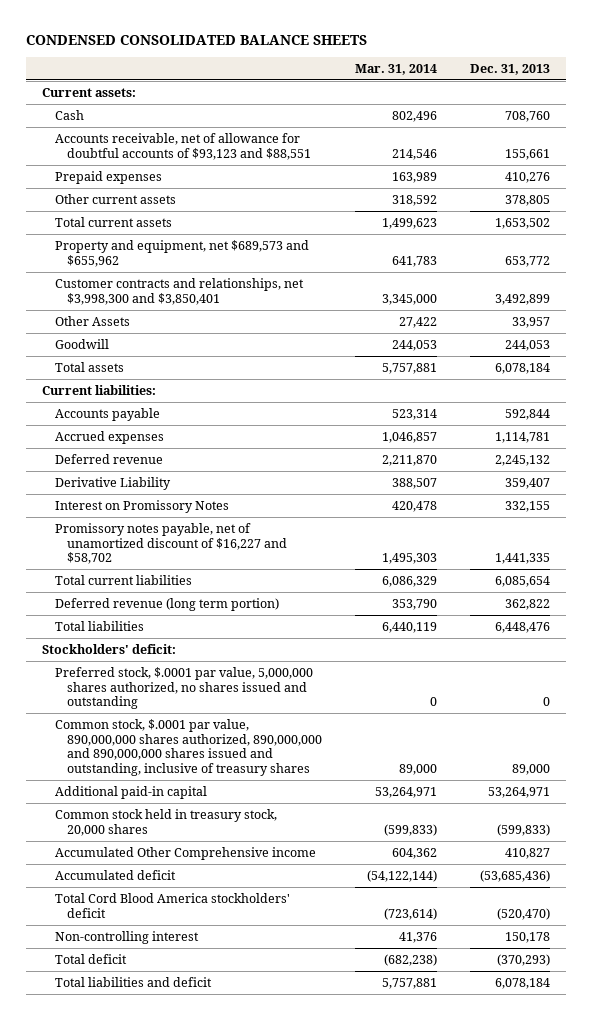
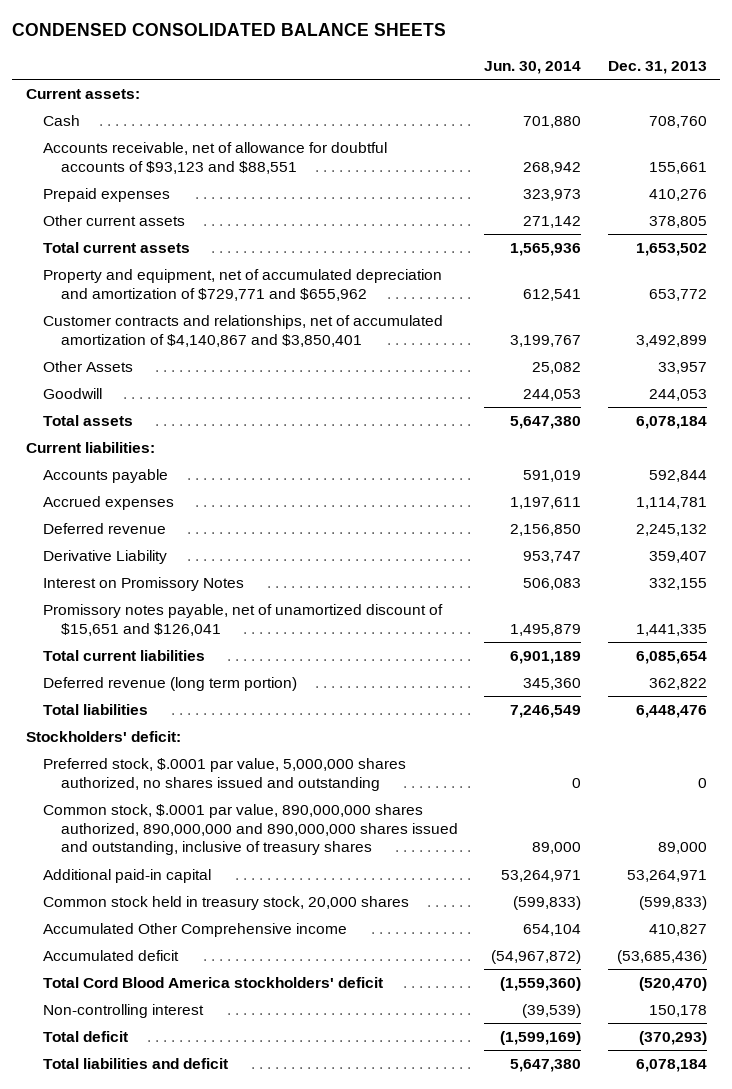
[355,63,438,75] Mar. 31, 2014 -> none
none -> [484,60,582,74] Jun. 30, 2014
[54,239,309,267] Property and equipment, net $689,573 and $655,962 -> [43,268,443,301] Property and equipment, net of accumulated depreciation and amortization of $729,771 and $655,962
[54,277,304,305] Customer contracts and relationships, net $3,998,300 and $3,850,401 -> [43,314,444,347] Customer contracts and relationships, net of accumulated amortization of $4,140,867 and $3,850,401
[54,522,288,565] Promissory notes payable, net of unamortized discount of $16,227 and $58,702 -> [43,603,444,636] Promissory notes payable, net of unamortized discount of $15,651 and $126,041

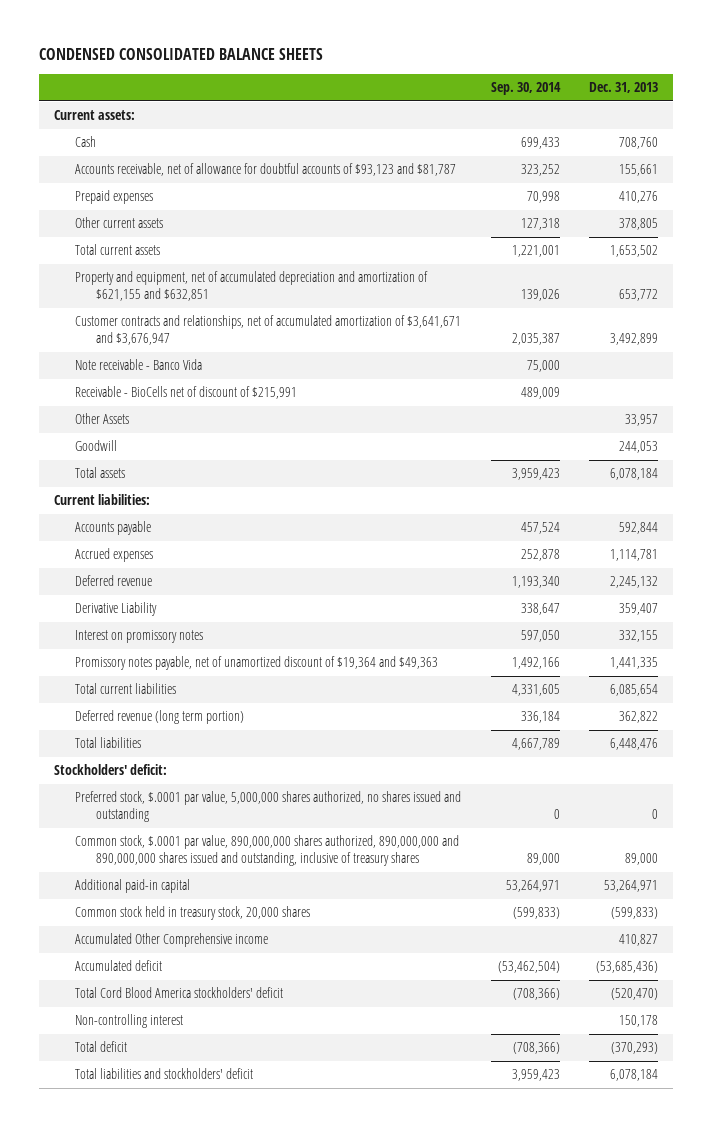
[484,60,582,74] Jun. 30, 2014 -> none
none -> [490,82,561,96] Sep. 30, 2014
[43,141,388,174] Accounts receivable, net of allowance for doubtful accounts of $93,123 and $88,551 -> [75,163,457,177] Accounts receivable, net of allowance for doubtful accounts of $93,123 and $81,787
[43,268,443,301] Property and equipment, net of accumulated depreciation and amortization of $729,771 and $655,962 -> [75,271,429,302] Property and equipment, net of accumulated depreciation and amortization of $621,155 and $632,851
[43,314,444,347] Customer contracts and relationships, net of accumulated amortization of $4,140,867 and $3,850,401 -> [75,315,462,346] Customer contracts and relationships, net of accumulated amortization of $3,641,671 and $3,676,947
none -> [75,359,203,371] Note receivable - Banco Vida
none -> [75,386,298,400] Receivable - BioCells net of discount of $215,991
[43,576,245,591] Interest on Promissory Notes -> [75,630,204,644] Interest on promissory notes
[43,603,444,636] Promissory notes payable, net of unamortized discount of $15,651 and $126,041 -> [75,656,439,671] Promissory notes payable, net of unamortized discount of $19,364 and $49,363
[43,1057,229,1069] Total liabilities and deficit -> [75,1068,254,1080] Total liabilities and stockholders' deficit

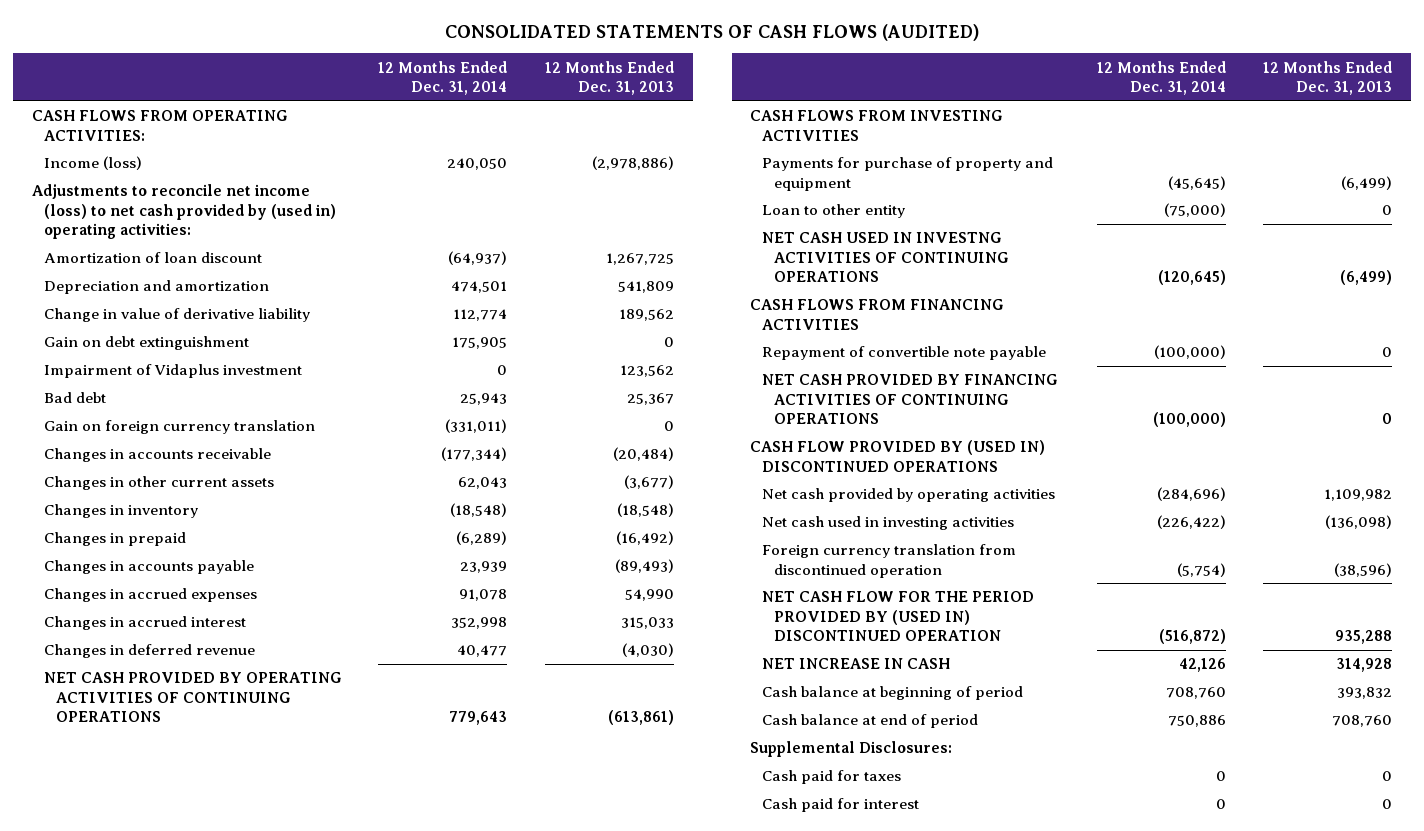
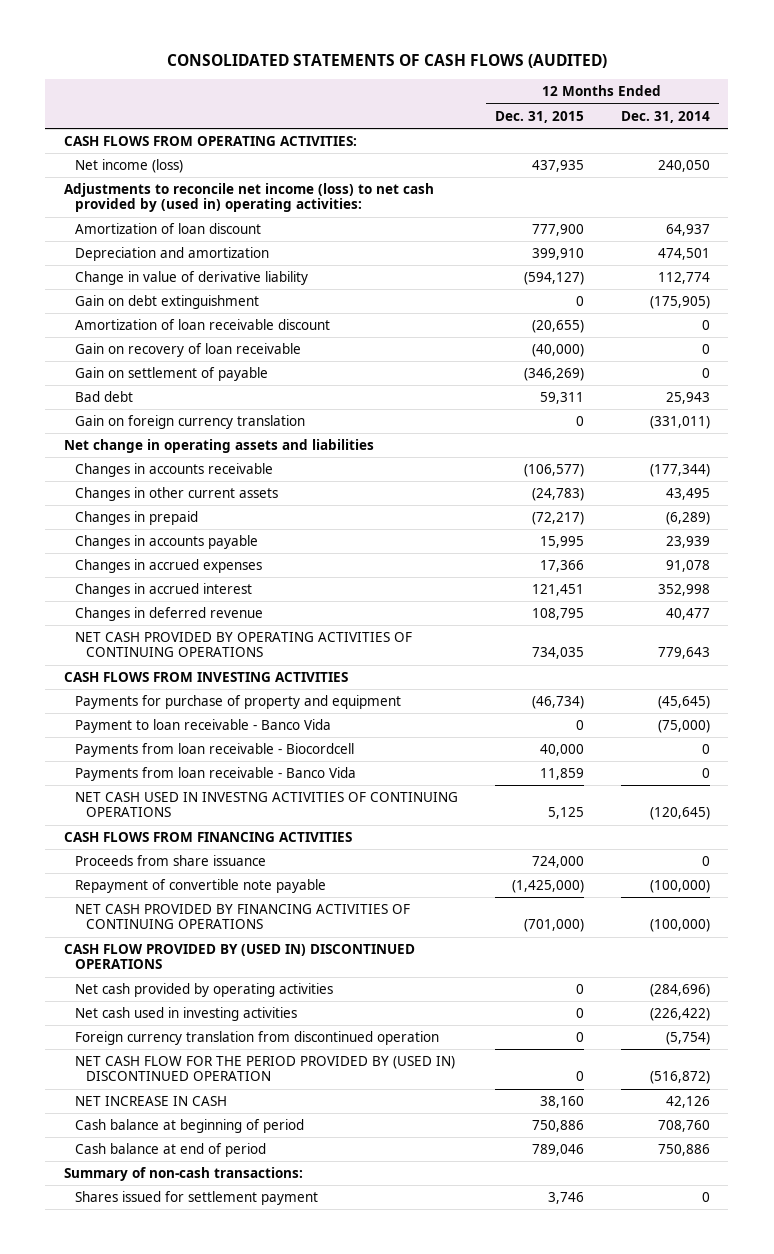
[544,60,674,96] 12 Months Ended Dec. 31, 2013 -> none
none -> [494,110,584,123] Dec. 31, 2015
[43,156,142,171] Income (loss) -> [75,158,184,173] Net income (loss)
[448,251,508,266] (64,937) -> [665,223,710,236] 64,937
[43,364,302,379] Impairment of Vidaplus investment -> none
[452,337,508,350] 175,905 -> [649,295,710,309] (175,905)
none -> [75,318,331,330] Amortization of loan receivable discount
none -> [75,342,302,357] Gain on recovery of loan receivable
none -> [75,366,269,381] Gain on settlement of payable
none -> [63,438,374,453] Net change in operating assets and liabilities
[43,504,198,519] Changes in inventory -> none
[458,477,508,490] 62,043 -> [665,487,710,500] 43,495
[762,204,906,219] Loan to other entity -> none
none -> [75,718,332,733] Payment to loan receivable - Banco Vida
none -> [75,742,355,757] Payments from loan receivable - Biocordcell
none -> [75,766,357,781] Payments from loan receivable - Banco Vida
none -> [75,854,267,866] Proceeds from share issuance
[750,741,953,758] Supplemental Disclosures: -> none
[762,770,902,785] Cash paid for taxes -> none
[762,798,920,813] Cash paid for interest -> none
none -> [63,1166,303,1181] Summary of non-cash transactions:
none -> [75,1190,319,1205] Shares issued for settlement payment

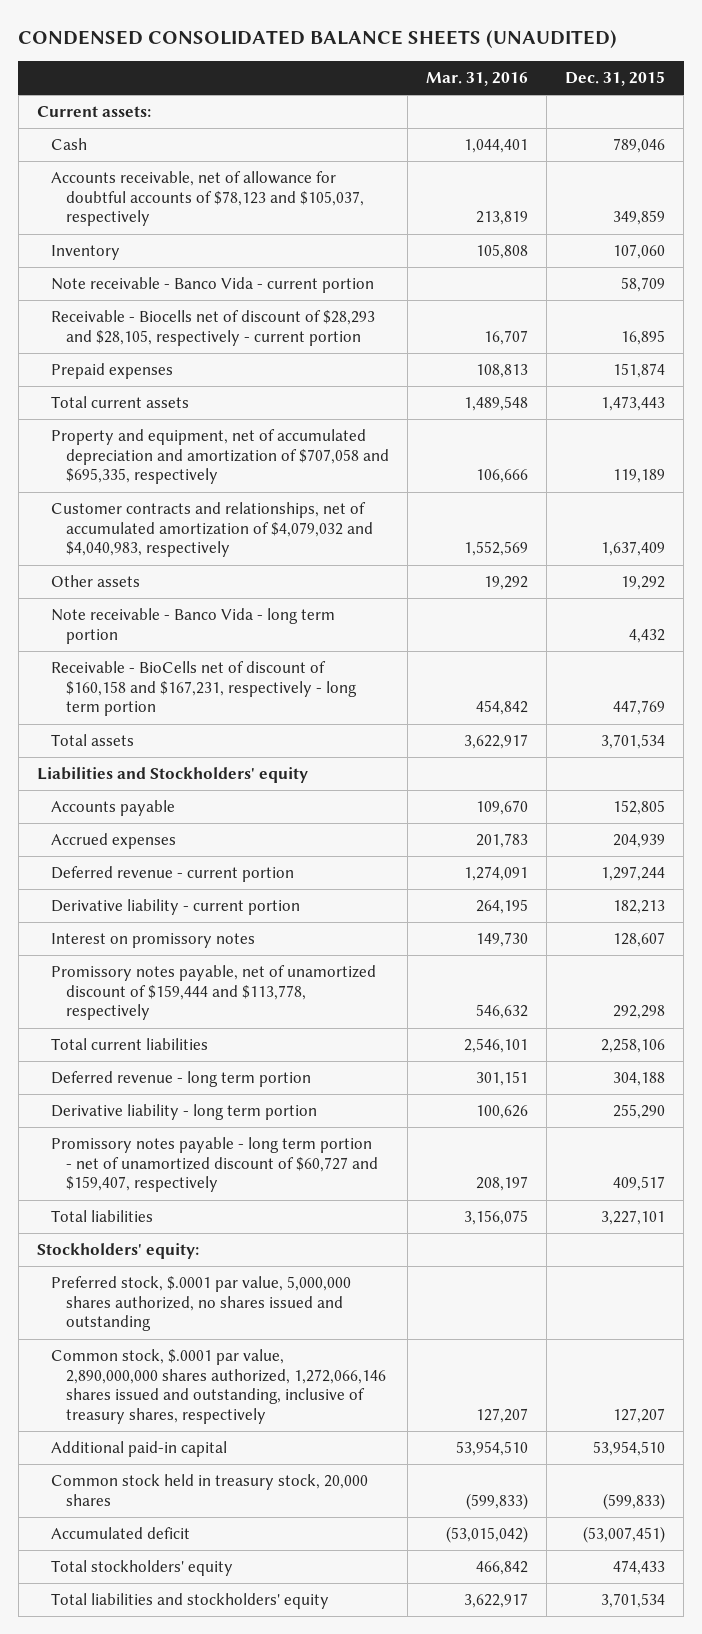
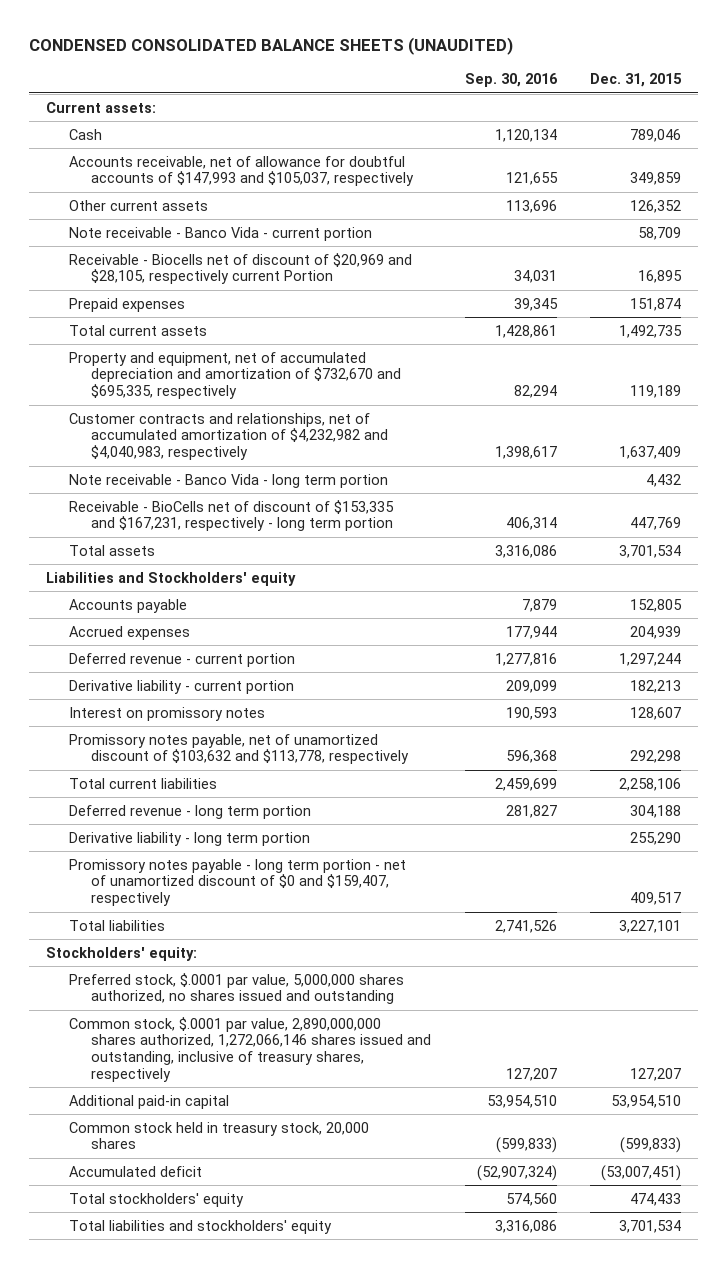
[426,72,529,87] Mar. 31, 2016 -> none
none -> [464,73,558,88] Sep. 30, 2016
[51,244,121,260] Inventory -> none
[51,170,365,227] Accounts receivable, net of allowance for doubtful accounts of $78,123 and $105,037, respectively -> [68,155,415,187] Accounts receivable, net of allowance for doubtful accounts of $147,993 and $105,037, respectively
none -> [68,199,208,211] Other current assets
[51,309,376,346] Receivable - Biocells net of discount of $28,293 and $28,105, respectively - current portion -> [68,252,412,285] Receivable - Biocells net of discount of $20,969 and $28,105, respectively current Portion
[51,574,141,587] Other assets -> none
[601,395,666,411] 1,473,443 -> [619,324,683,338] 1,492,735
[51,428,390,485] Property and equipment, net of accumulated depreciation and amortization of $707,058 and $695,335, respectively -> [68,351,402,400] Property and equipment, net of accumulated depreciation and amortization of $732,670 and $695,335, respectively
[51,501,374,558] Customer contracts and relationships, net of accumulated amortization of $4,079,032 and $4,040,983, respectively -> [68,412,389,461] Customer contracts and relationships, net of accumulated amortization of $4,232,982 and $4,040,983, respectively
[51,660,358,717] Receivable - BioCells net of discount of $160,158 and $167,231, respectively - long term portion -> [68,499,394,532] Receivable - BioCells net of discount of $153,335 and $167,231, respectively - long term portion
[51,964,377,1021] Promissory notes payable, net of unamortized discount of $159,444 and $113,778, respectively -> [68,733,410,765] Promissory notes payable, net of unamortized discount of $103,632 and $113,778, respectively
[51,1136,379,1193] Promissory notes payable - long term portion - net of unamortized discount of $60,727 and $159,407, respectively -> [68,858,406,907] Promissory notes payable - long term portion - net of unamortized discount of $0 and $159,407, respectively

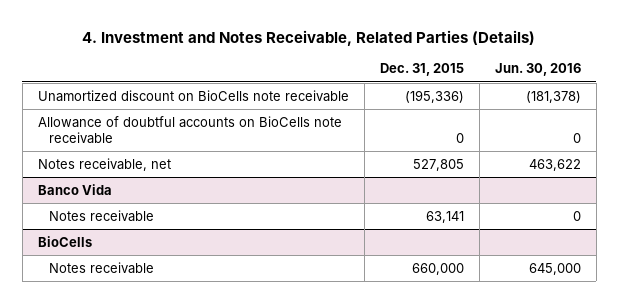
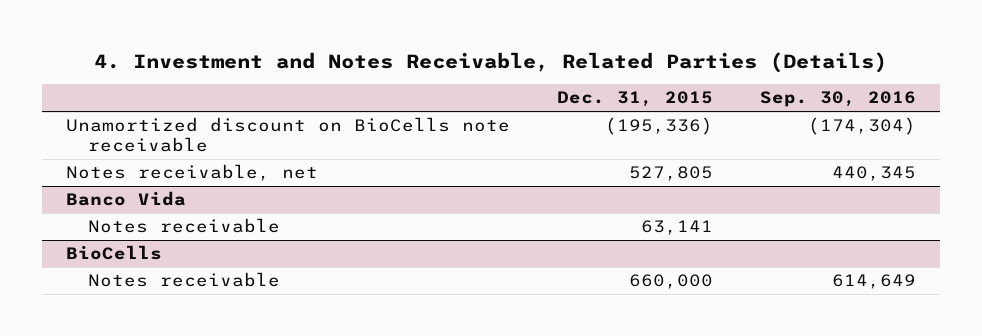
[494,63,581,77] Jun. 30, 2016 -> none
none -> [760,91,917,108] Sep. 30, 2016
[37,115,342,144] Allowance of doubtful accounts on BioCells note receivable -> none

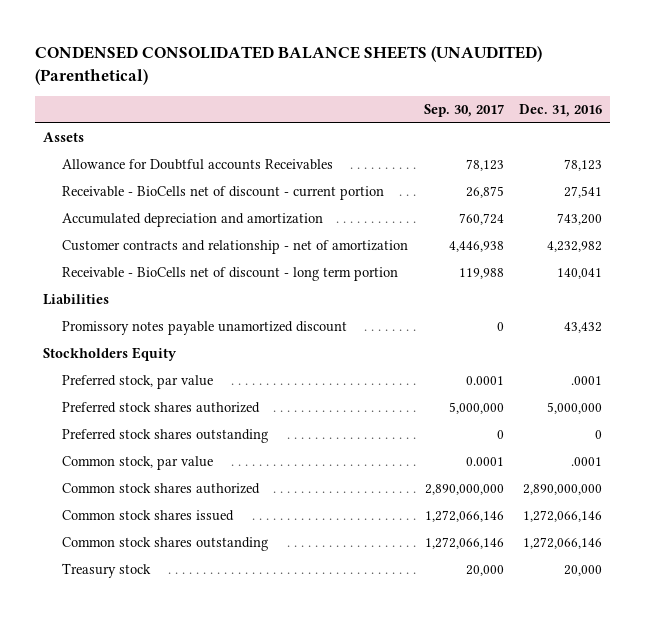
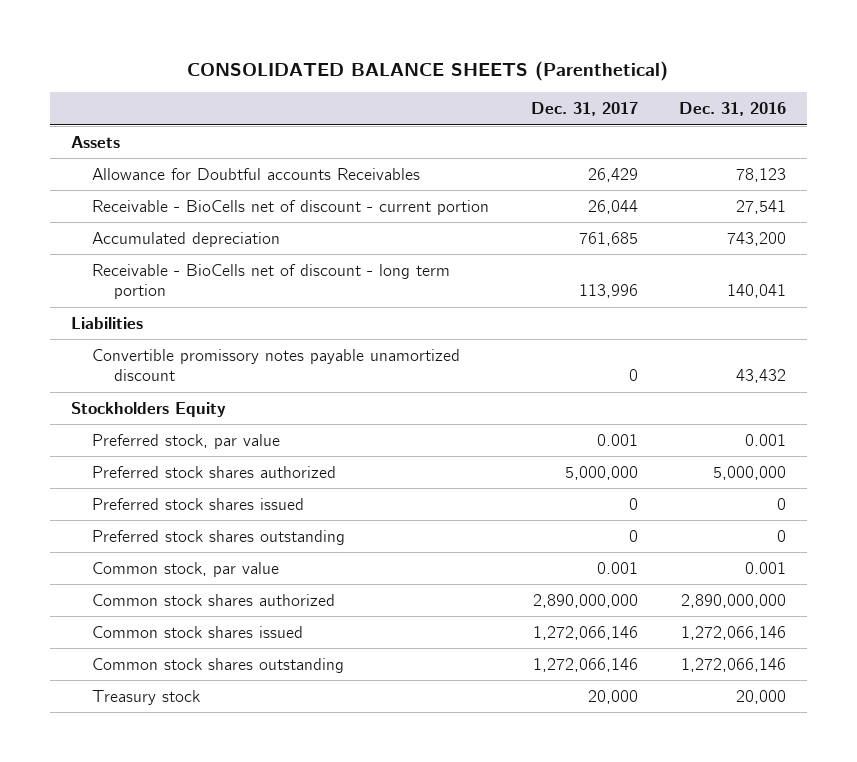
[35,46,543,85] CONDENSED CONSOLIDATED BALANCE SHEETS (UNAUDITED) (Parenthetical) -> [187,60,669,81] CONSOLIDATED BALANCE SHEETS (Parenthetical)
[423,103,504,117] Sep. 30, 2017 -> none
none -> [530,102,638,117] Dec. 31, 2017
[62,240,409,255] Customer contracts and relationship - net of amortization -> none
[62,213,324,228] Accumulated depreciation and amortization -> [92,231,281,247] Accumulated depreciation
[62,321,348,336] Promissory notes payable unamortized discount -> [92,348,461,382] Convertible promissory notes payable unamortized discount
[570,376,602,386] .0001 -> [745,433,787,446] 0.001
none -> [92,497,305,510] Preferred stock shares issued
[570,457,602,467] .0001 -> [745,561,787,574] 0.001

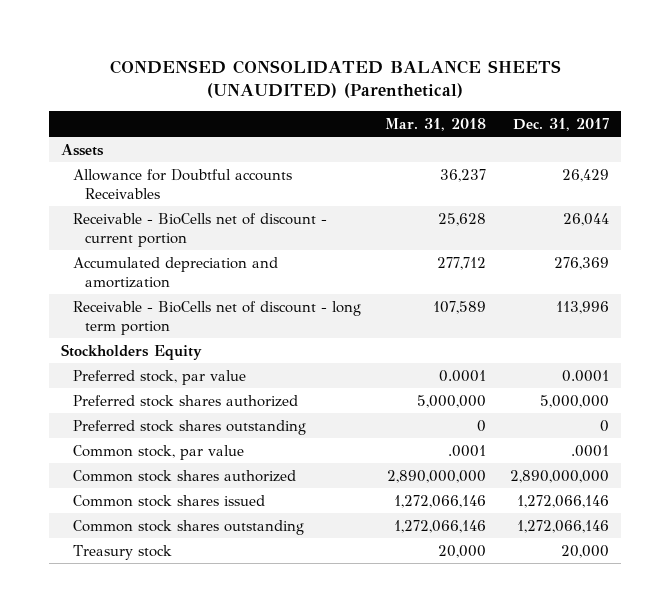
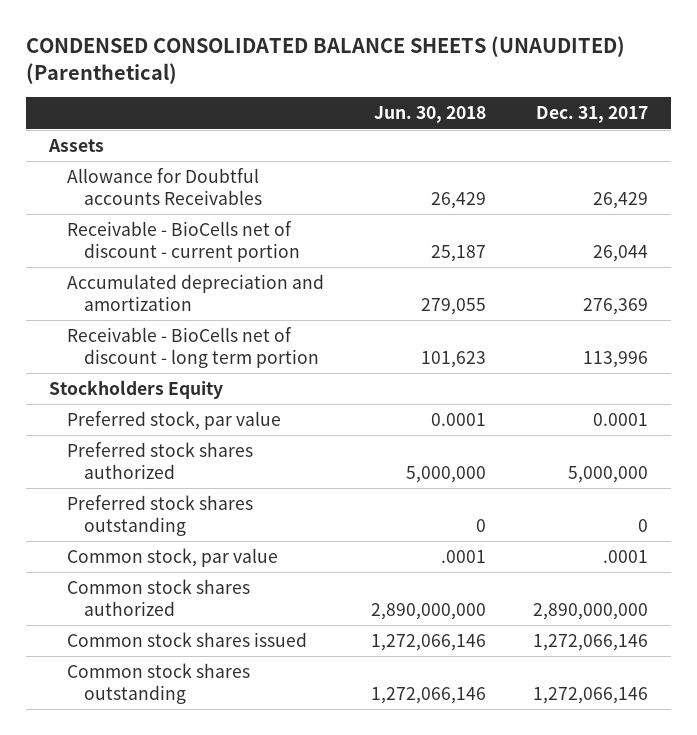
[384,117,486,131] Mar. 31, 2018 -> none
none -> [373,106,486,124] Jun. 30, 2018
[72,544,172,560] Treasury stock -> none

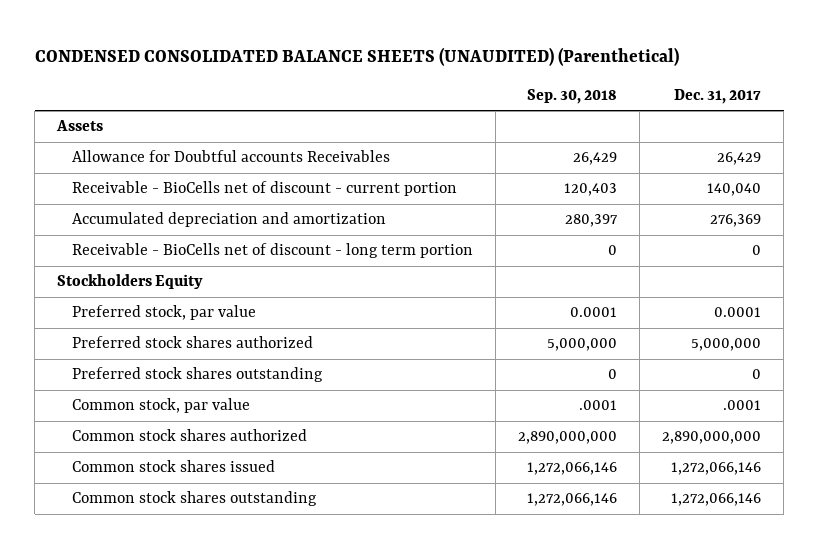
[373,106,486,124] Jun. 30, 2018 -> none
none -> [527,88,618,104] Sep. 30, 2018
[592,245,648,263] 26,044 -> [707,183,762,197] 140,040
[582,351,648,369] 113,996 -> [752,245,762,256] 0

